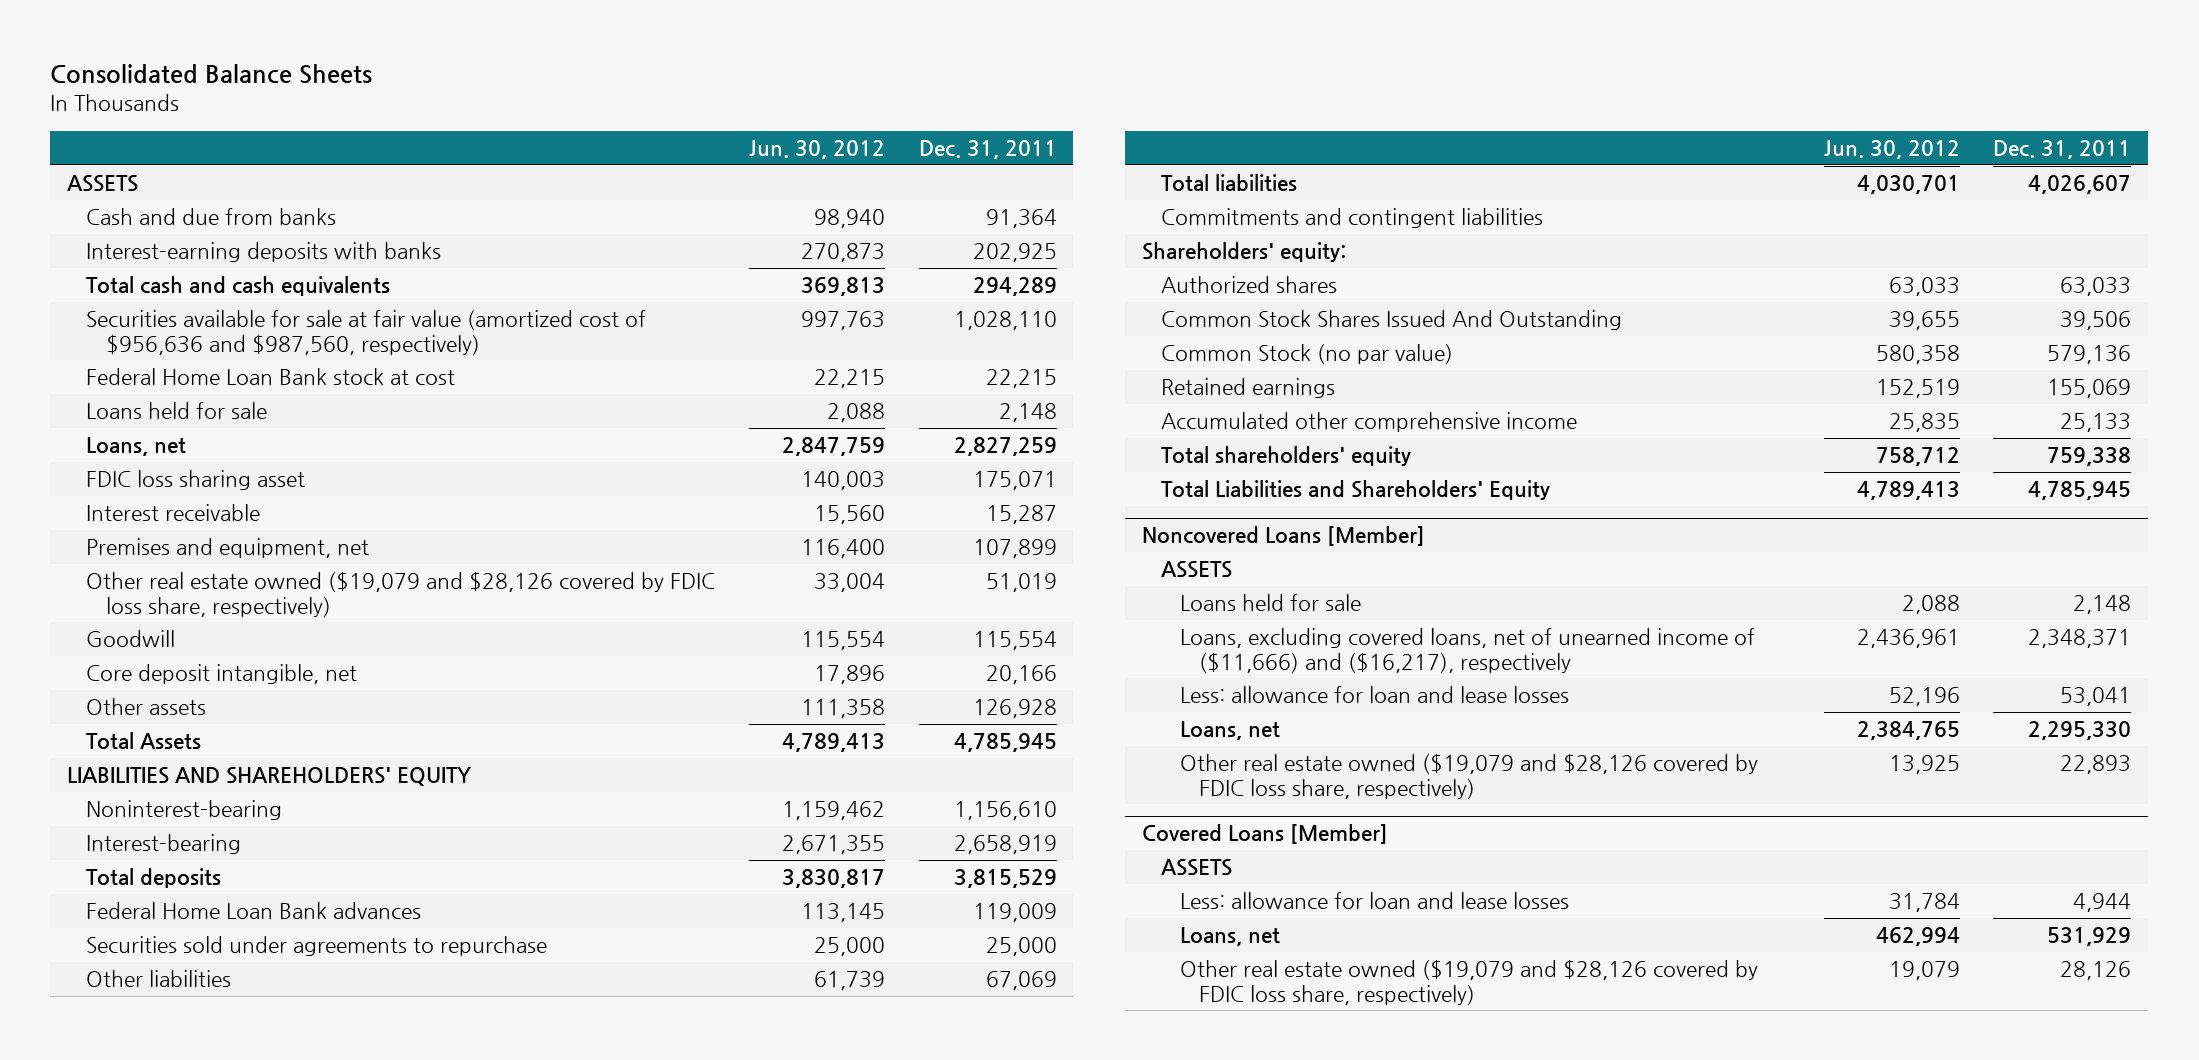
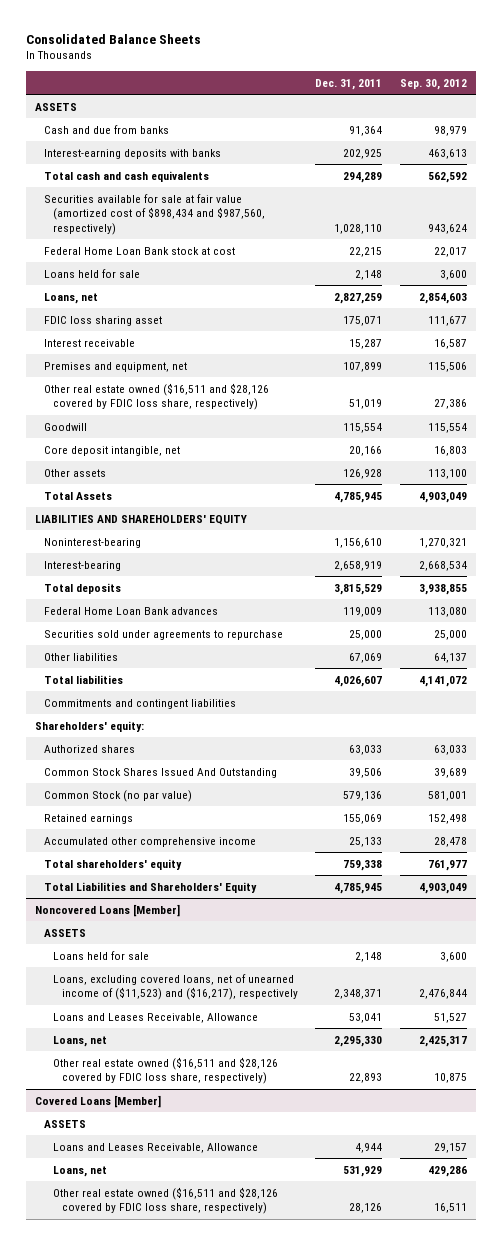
[748,140,885,160] Jun. 30, 2012 -> none
none -> [399,78,467,90] Sep. 30, 2012
[86,310,647,355] Securities available for sale at fair value (amortized cost of $956,636 and $987,560, respectively) -> [43,193,265,235] Securities available for sale at fair value (amortized cost of $898,434 and $987,560, respectively)
[86,572,716,617] Other real estate owned ($19,079 and $28,126 covered by FDIC loss share, respectively) -> [43,382,269,411] Other real estate owned ($16,511 and $28,126 covered by FDIC loss share, respectively)
[1180,628,1756,673] Loans, excluding covered loans, net of unearned income of ($11,666) and ($16,217), respectively -> [52,973,298,1001] Loans, excluding covered loans, net of unearned income of ($11,523) and ($16,217), respectively
[1180,686,1570,704] Less: allowance for loan and lease losses -> [52,1012,258,1023] Loans and Leases Receivable, Allowance
[1180,754,1759,799] Other real estate owned ($19,079 and $28,126 covered by FDIC loss share, respectively) -> [52,1056,278,1085] Other real estate owned ($16,511 and $28,126 covered by FDIC loss share, respectively)
[1180,892,1570,910] Less: allowance for loan and lease losses -> [52,1142,258,1153] Loans and Leases Receivable, Allowance
[1180,960,1759,1005] Other real estate owned ($19,079 and $28,126 covered by FDIC loss share, respectively) -> [52,1186,278,1215] Other real estate owned ($16,511 and $28,126 covered by FDIC loss share, respectively)

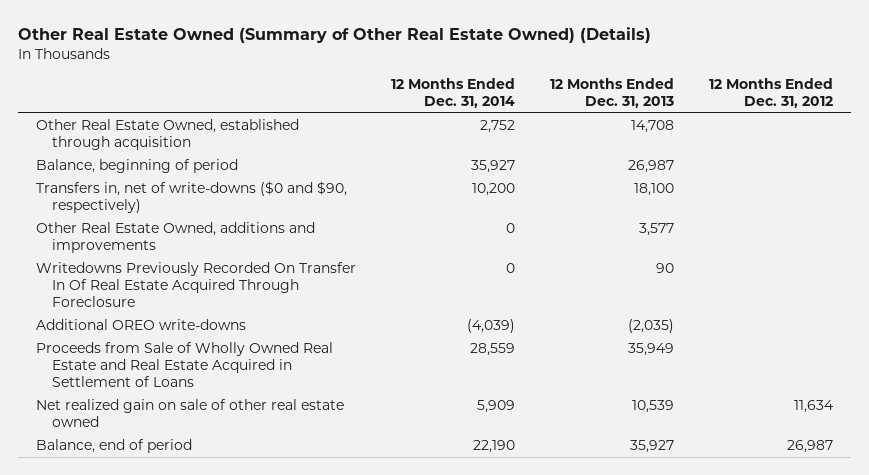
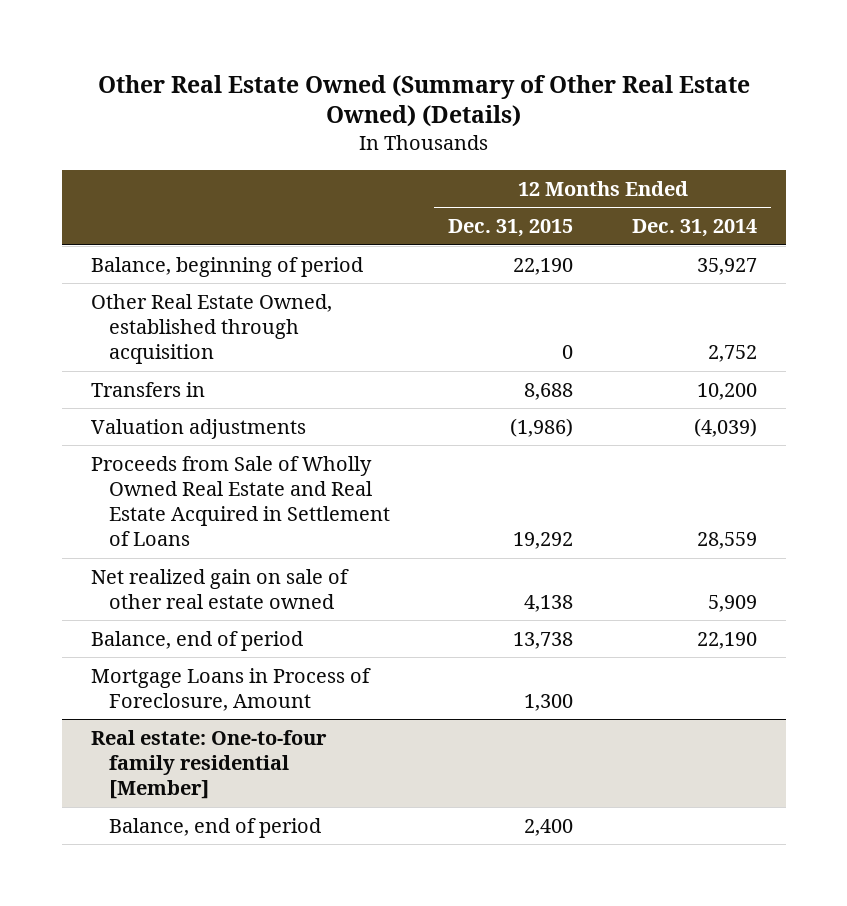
[550,78,675,108] 12 Months Ended Dec. 31, 2013 -> none
[709,78,834,108] 12 Months Ended Dec. 31, 2012 -> none
none -> [448,219,574,238] Dec. 31, 2015
[35,222,315,254] Other Real Estate Owned, additions and improvements -> none
[35,262,356,307] Writedowns Previously Recorded On Transfer In Of Real Estate Acquired Through Foreclosure -> none
[35,119,299,151] Other Real Estate Owned, established through acquisition -> [90,293,332,365] Other Real Estate Owned, established through acquisition
[35,181,347,214] Transfers in, net of write-downs ($0 and $90, respectively) -> [90,381,205,397] Transfers in
[35,319,246,331] Additional OREO write-downs -> [90,418,306,439] Valuation adjustments
none -> [90,667,371,711] Mortgage Loans in Process of Foreclosure, Amount
none -> [90,729,327,800] Real estate: One-to-four family residential [Member]
none -> [109,817,322,838] Balance, end of period

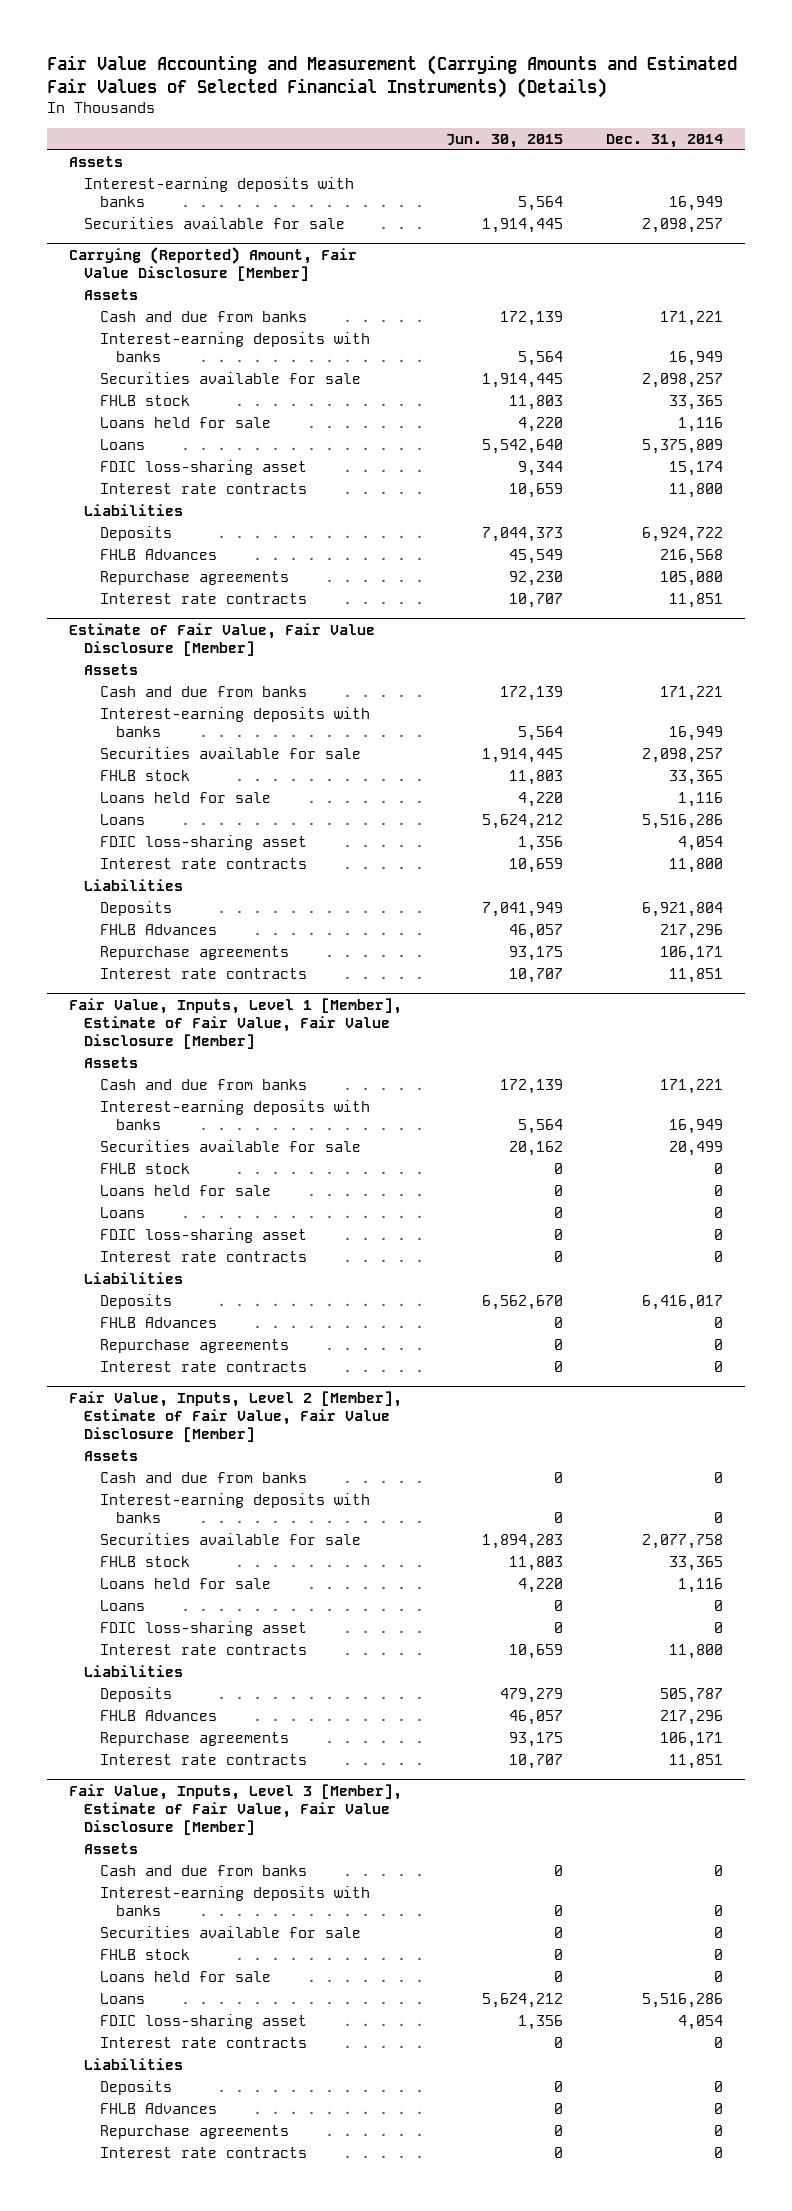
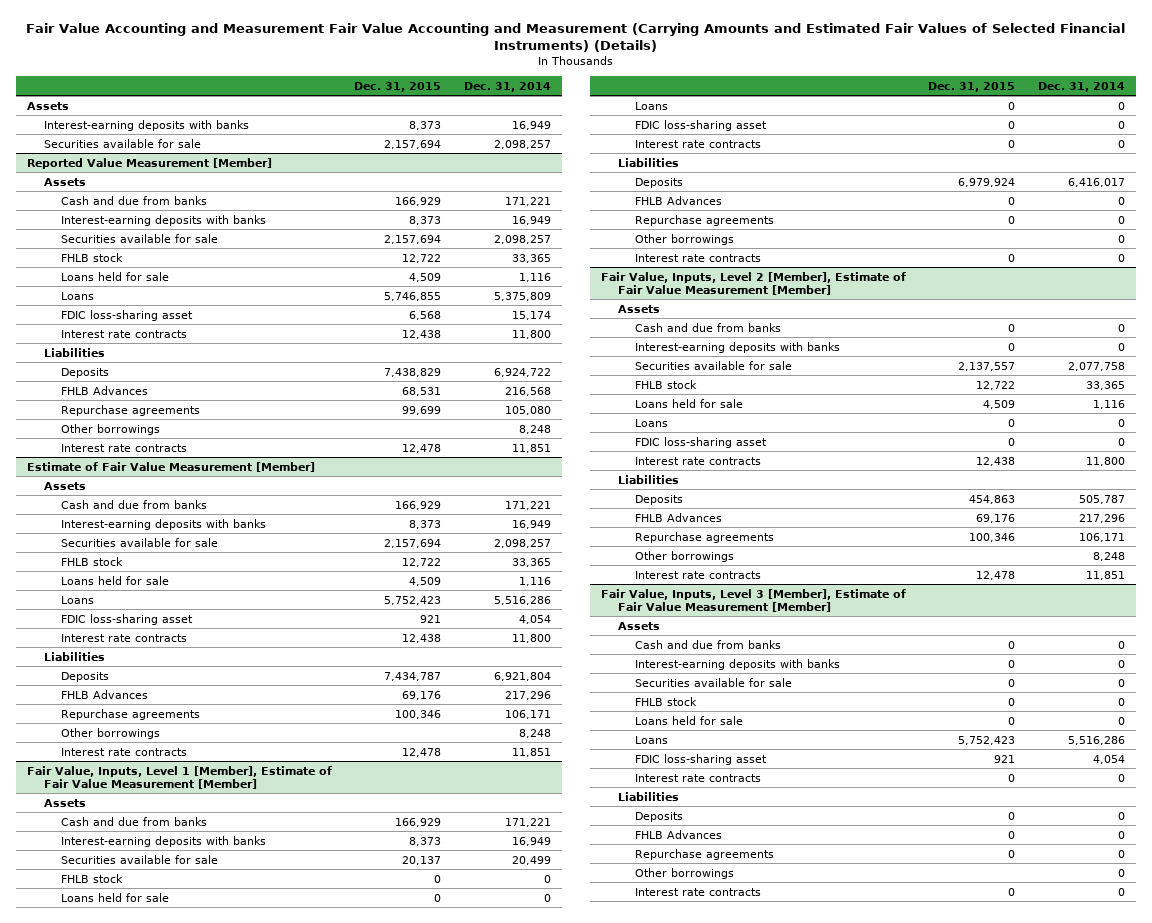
[47,55,738,99] Fair Value Accounting and Measurement (Carrying Amounts and Estimated Fair Values of Selected Financial Instruments) (Details) -> [25,22,1125,53] Fair Value Accounting and Measurement Fair Value Accounting and Measurement (Carrying Amounts and Estimated Fair Values of Selected Financial Instruments) (Details)
[445,134,563,149] Jun. 30, 2015 -> none
none -> [354,81,442,92] Dec. 31, 2015
[68,247,357,282] Carrying (Reported) Amount, Fair Value Disclosure [Member] -> [26,157,272,169] Reported Value Measurement [Member]
none -> [60,423,160,435] Other borrowings
[68,623,375,657] Estimate of Fair Value, Fair Value Disclosure [Member] -> [26,461,315,472] Estimate of Fair Value Measurement [Member]
none -> [60,727,160,739] Other borrowings
[68,998,402,1049] Fair Value, Inputs, Level 1 [Member], Estimate of Fair Value, Fair Value Disclosure [Member] -> [26,765,332,789] Fair Value, Inputs, Level 1 [Member], Estimate of Fair Value Measurement [Member]
none -> [634,233,734,245] Other borrowings
[68,1391,402,1442] Fair Value, Inputs, Level 2 [Member], Estimate of Fair Value, Fair Value Disclosure [Member] -> [600,271,906,295] Fair Value, Inputs, Level 2 [Member], Estimate of Fair Value Measurement [Member]
none -> [634,550,734,562] Other borrowings
[68,1784,402,1835] Fair Value, Inputs, Level 3 [Member], Estimate of Fair Value, Fair Value Disclosure [Member] -> [600,588,906,612] Fair Value, Inputs, Level 3 [Member], Estimate of Fair Value Measurement [Member]
none -> [634,867,734,879] Other borrowings

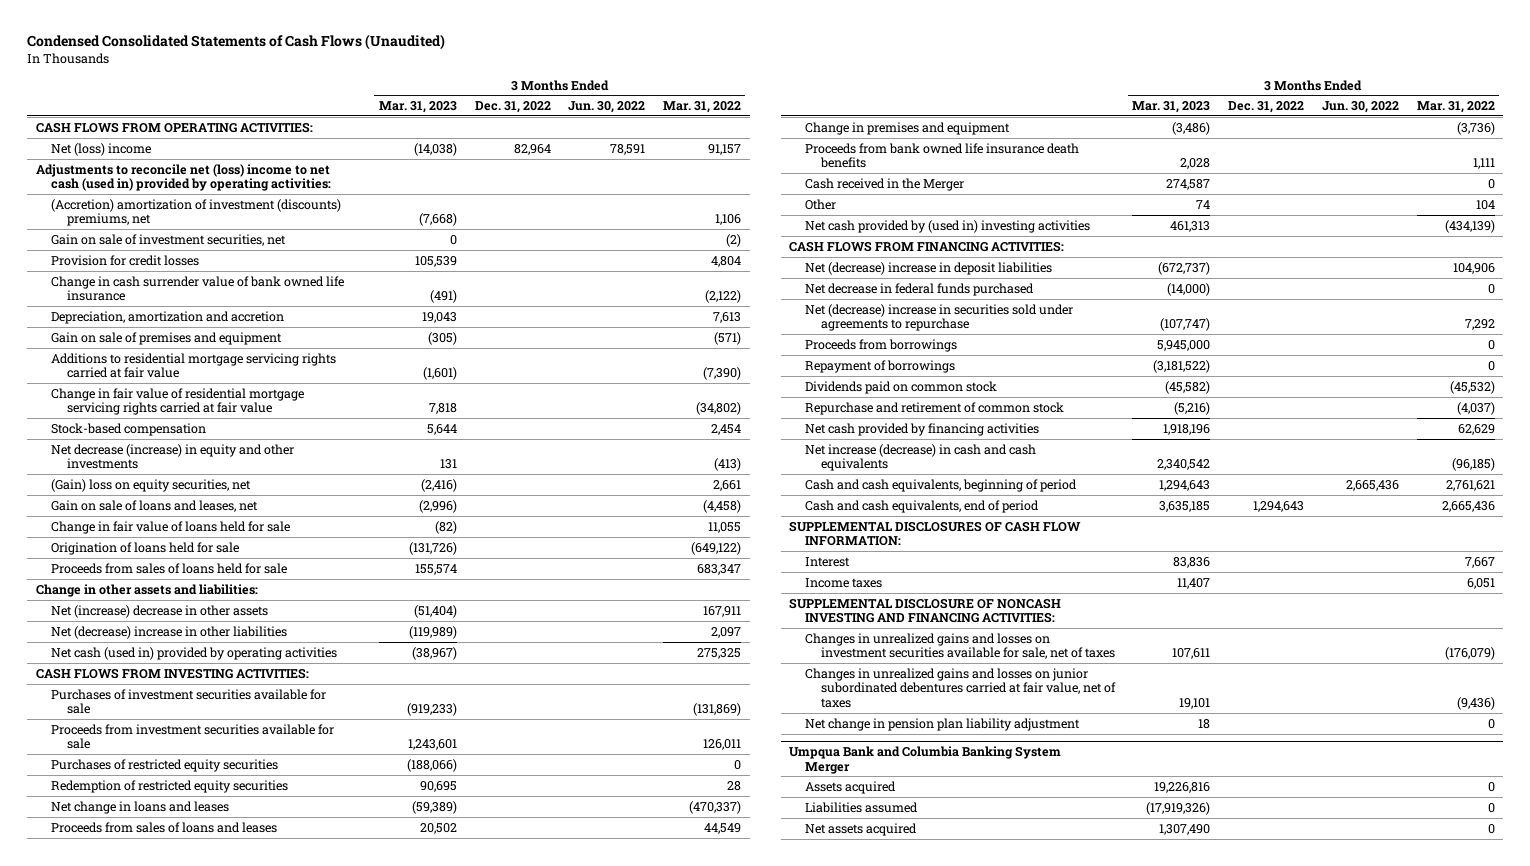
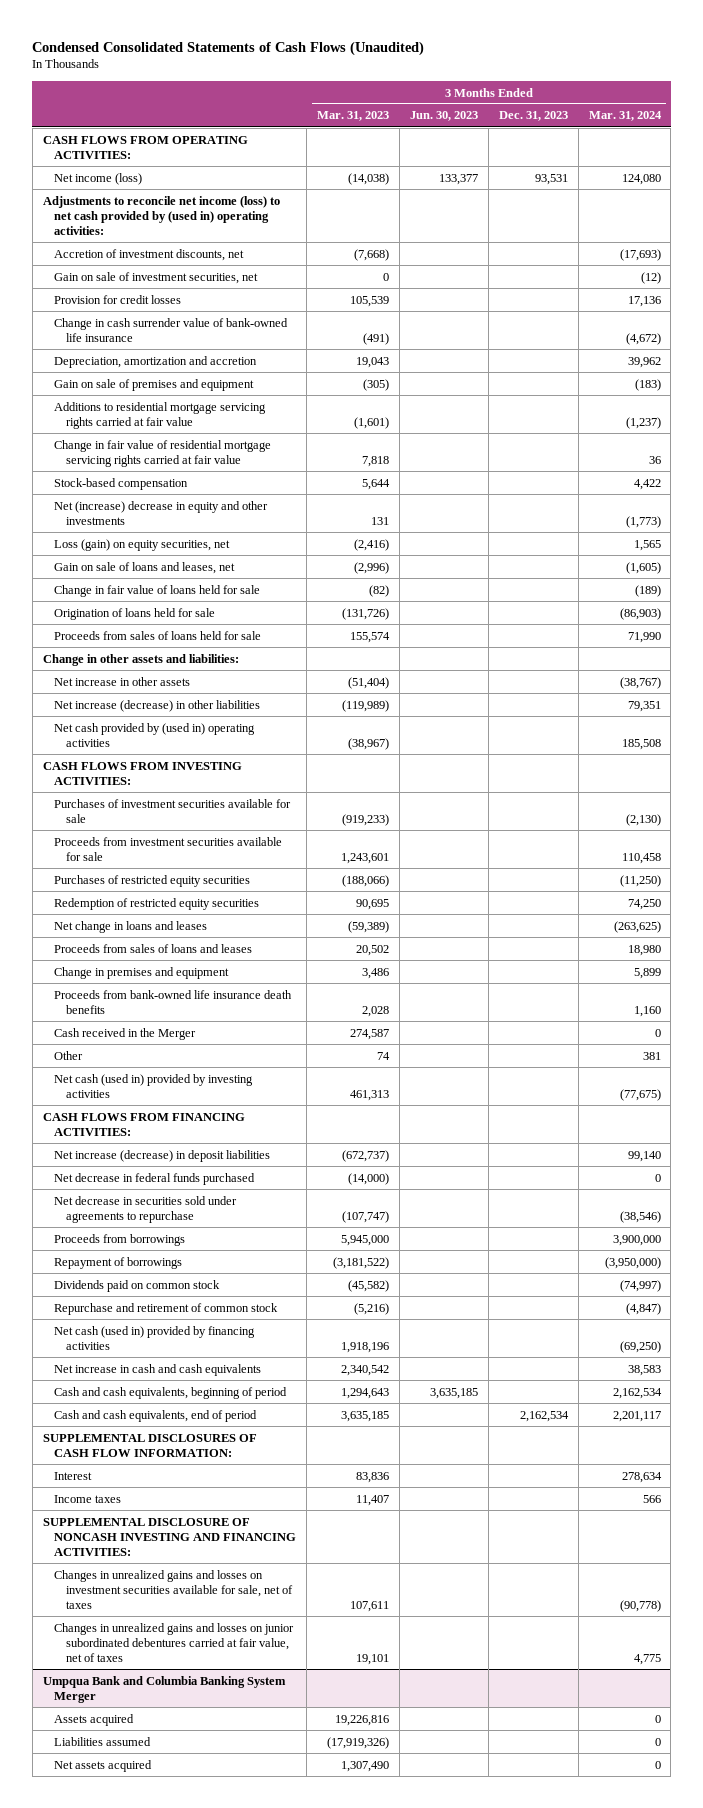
[474,101,551,114] Dec. 31, 2022 -> none
[568,101,646,114] Jun. 30, 2022 -> none
[662,101,741,114] Mar. 31, 2022 -> none
none -> [409,111,478,122] Jun. 30, 2023
none -> [498,111,568,122] Dec. 31, 2023
none -> [588,111,662,122] Mar. 31, 2024
[51,142,152,156] Net (loss) income -> [54,172,143,185] Net income (loss)
[35,163,332,192] Adjustments to reconcile net (loss) income to net cash (used in) provided by operating activities: -> [42,195,280,235] Adjustments to reconcile net income (loss) to net cash provided by (used in) operating activities:
[51,198,342,227] (Accretion) amortization of investment (discounts) premiums, net -> [54,248,245,261] Accretion of investment discounts, net
[51,275,345,302] Change in cash surrender value of bank owned life insurance -> [54,317,289,342] Change in cash surrender value of bank-owned life insurance
[51,443,295,470] Net decrease (increase) in equity and other investments -> [54,500,269,525] Net (increase) decrease in equity and other investments
[51,478,252,492] (Gain) loss on equity securities, net -> [54,538,231,551] Loss (gain) on equity securities, net
[51,604,269,618] Net (increase) decrease in other assets -> [54,676,191,686] Net increase in other assets
[51,625,288,639] Net (decrease) increase in other liabilities -> [54,699,261,712] Net increase (decrease) in other liabilities
[51,646,338,660] Net cash (used in) provided by operating activities -> [54,722,256,747] Net cash provided by (used in) operating activities
[1172,121,1211,135] (3,486) -> [362,967,390,979] 3,486
[805,142,1080,169] Proceeds from bank owned life insurance death benefits -> [54,989,293,1014] Proceeds from bank-owned life insurance death benefits
[805,219,1091,233] Net cash provided by (used in) investing activities -> [54,1073,254,1098] Net cash (used in) provided by investing activities
[805,261,1053,275] Net (decrease) increase in deposit liabilities -> [54,1149,271,1162] Net increase (decrease) in deposit liabilities
[805,303,1074,332] Net (decrease) increase in securities sold under agreements to repurchase -> [54,1195,238,1223] Net decrease in securities sold under agreements to repurchase
[805,422,1040,436] Net cash provided by financing activities -> [54,1325,256,1350] Net cash (used in) provided by financing activities
[805,443,1037,472] Net increase (decrease) in cash and cash equivalents -> [54,1363,262,1376] Net increase in cash and cash equivalents
[805,717,1081,731] Net change in pension plan liability adjustment -> none

